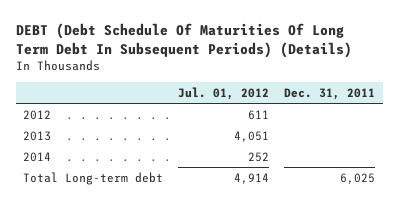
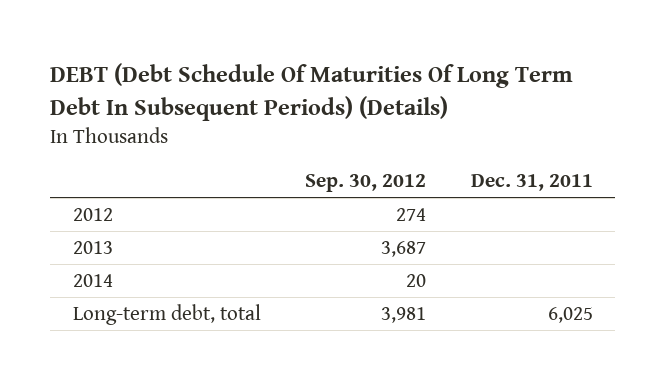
[178,87,270,101] Jul. 01, 2012 -> none
none -> [305,173,427,192] Sep. 30, 2012
[23,171,164,185] Total Long-term debt -> [72,304,261,326] Long-term debt, total

